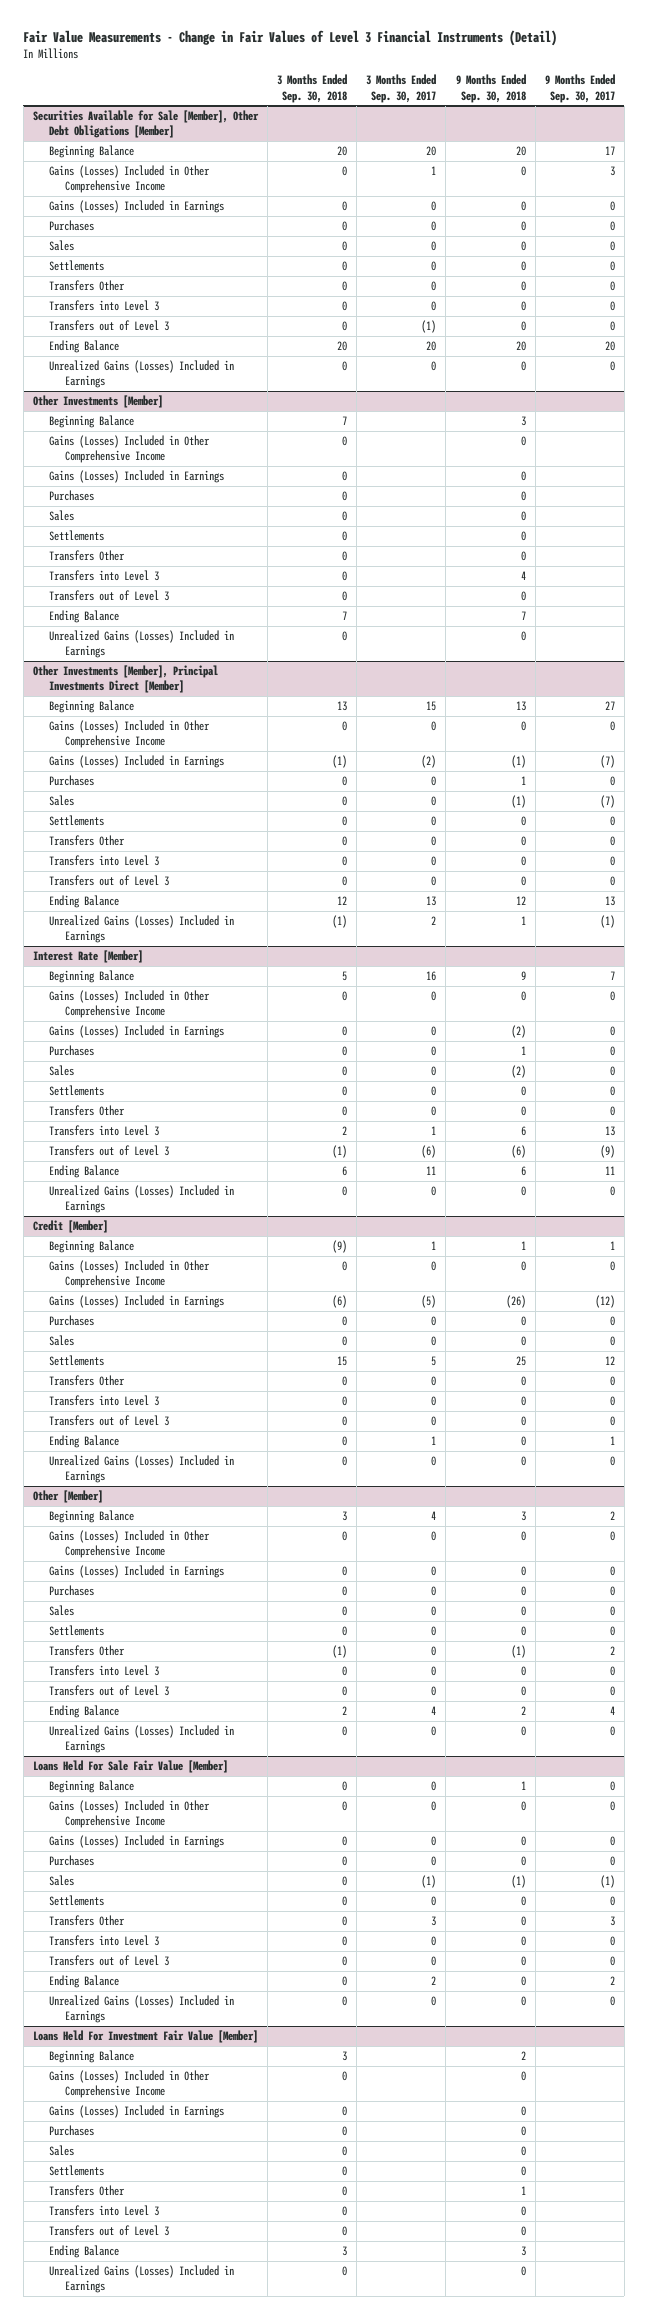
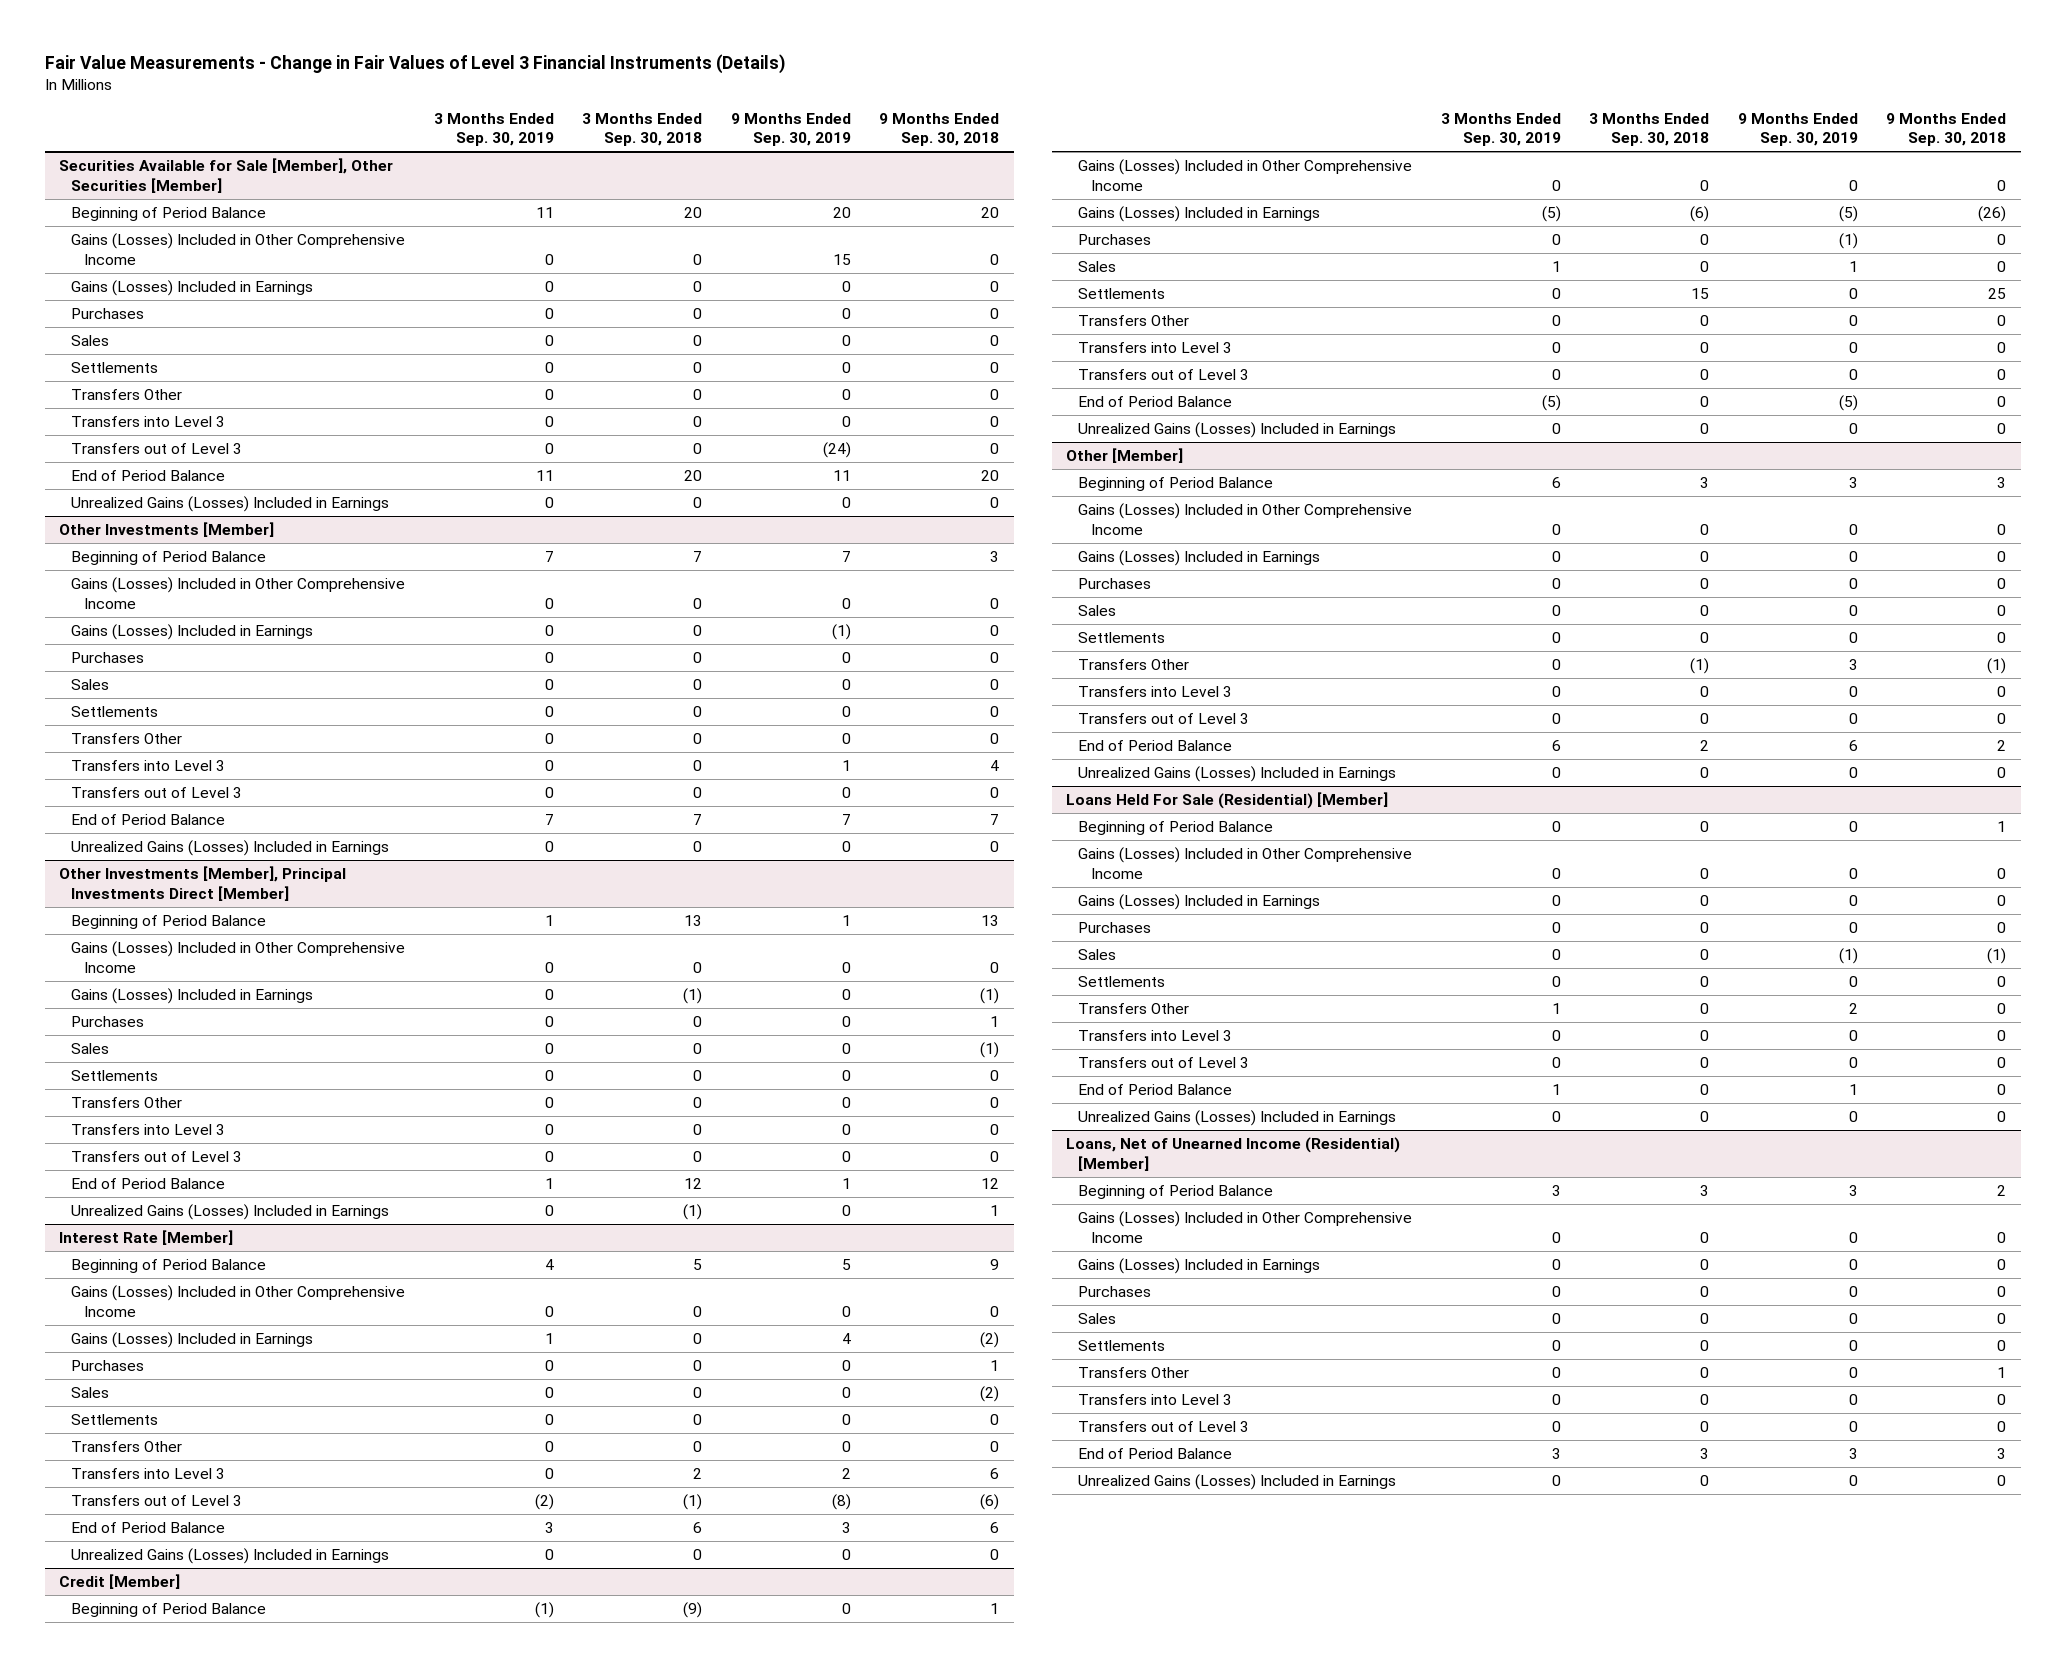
[23,29,558,46] Fair Value Measurements - Change in Fair Values of Level 3 Financial Instruments (Detail) -> [44,53,785,74] Fair Value Measurements - Change in Fair Values of Level 3 Financial Instruments (Details)
[366,74,437,103] 3 Months Ended Sep. 30, 2017 -> none
[544,74,615,103] 9 Months Ended Sep. 30, 2017 -> none
none -> [433,112,554,147] 3 Months Ended Sep. 30, 2019
none -> [730,112,851,147] 9 Months Ended Sep. 30, 2019
[32,110,259,139] Securities Available for Sale [Member], Other Debt Obligations [Member] -> [59,157,394,193] Securities Available for Sale [Member], Other Securities [Member]
[49,145,135,159] Beginning Balance -> [71,206,267,221] Beginning of Period Balance
[49,340,120,354] Ending Balance -> [71,469,226,481] End of Period Balance
[49,415,135,429] Beginning Balance -> [71,550,267,565] Beginning of Period Balance
[49,610,120,624] Ending Balance -> [71,813,226,825] End of Period Balance
[49,700,135,714] Beginning Balance -> [71,914,267,929] Beginning of Period Balance
[49,895,120,909] Ending Balance -> [71,1177,226,1189] End of Period Balance
[49,970,135,984] Beginning Balance -> [71,1258,267,1273] Beginning of Period Balance
[49,1165,120,1179] Ending Balance -> [71,1521,226,1533] End of Period Balance
[49,1240,135,1254] Beginning Balance -> [71,1602,267,1617] Beginning of Period Balance
[49,1435,120,1449] Ending Balance -> [1078,395,1233,407] End of Period Balance
[49,1510,135,1524] Beginning Balance -> [1078,476,1274,491] Beginning of Period Balance
[49,1705,120,1719] Ending Balance -> [1078,739,1233,751] End of Period Balance
[32,1760,228,1774] Loans Held For Sale Fair Value [Member] -> [1066,791,1389,809] Loans Held For Sale (Residential) [Member]
[49,1780,135,1794] Beginning Balance -> [1078,820,1274,835] Beginning of Period Balance
[49,1975,120,1989] Ending Balance -> [1078,1083,1233,1095] End of Period Balance
[32,2030,258,2044] Loans Held For Investment Fair Value [Member] -> [1066,1136,1401,1171] Loans, Net of Unearned Income (Residential) [Member]
[49,2050,135,2064] Beginning Balance -> [1078,1184,1274,1199] Beginning of Period Balance
[49,2245,120,2259] Ending Balance -> [1078,1447,1233,1459] End of Period Balance

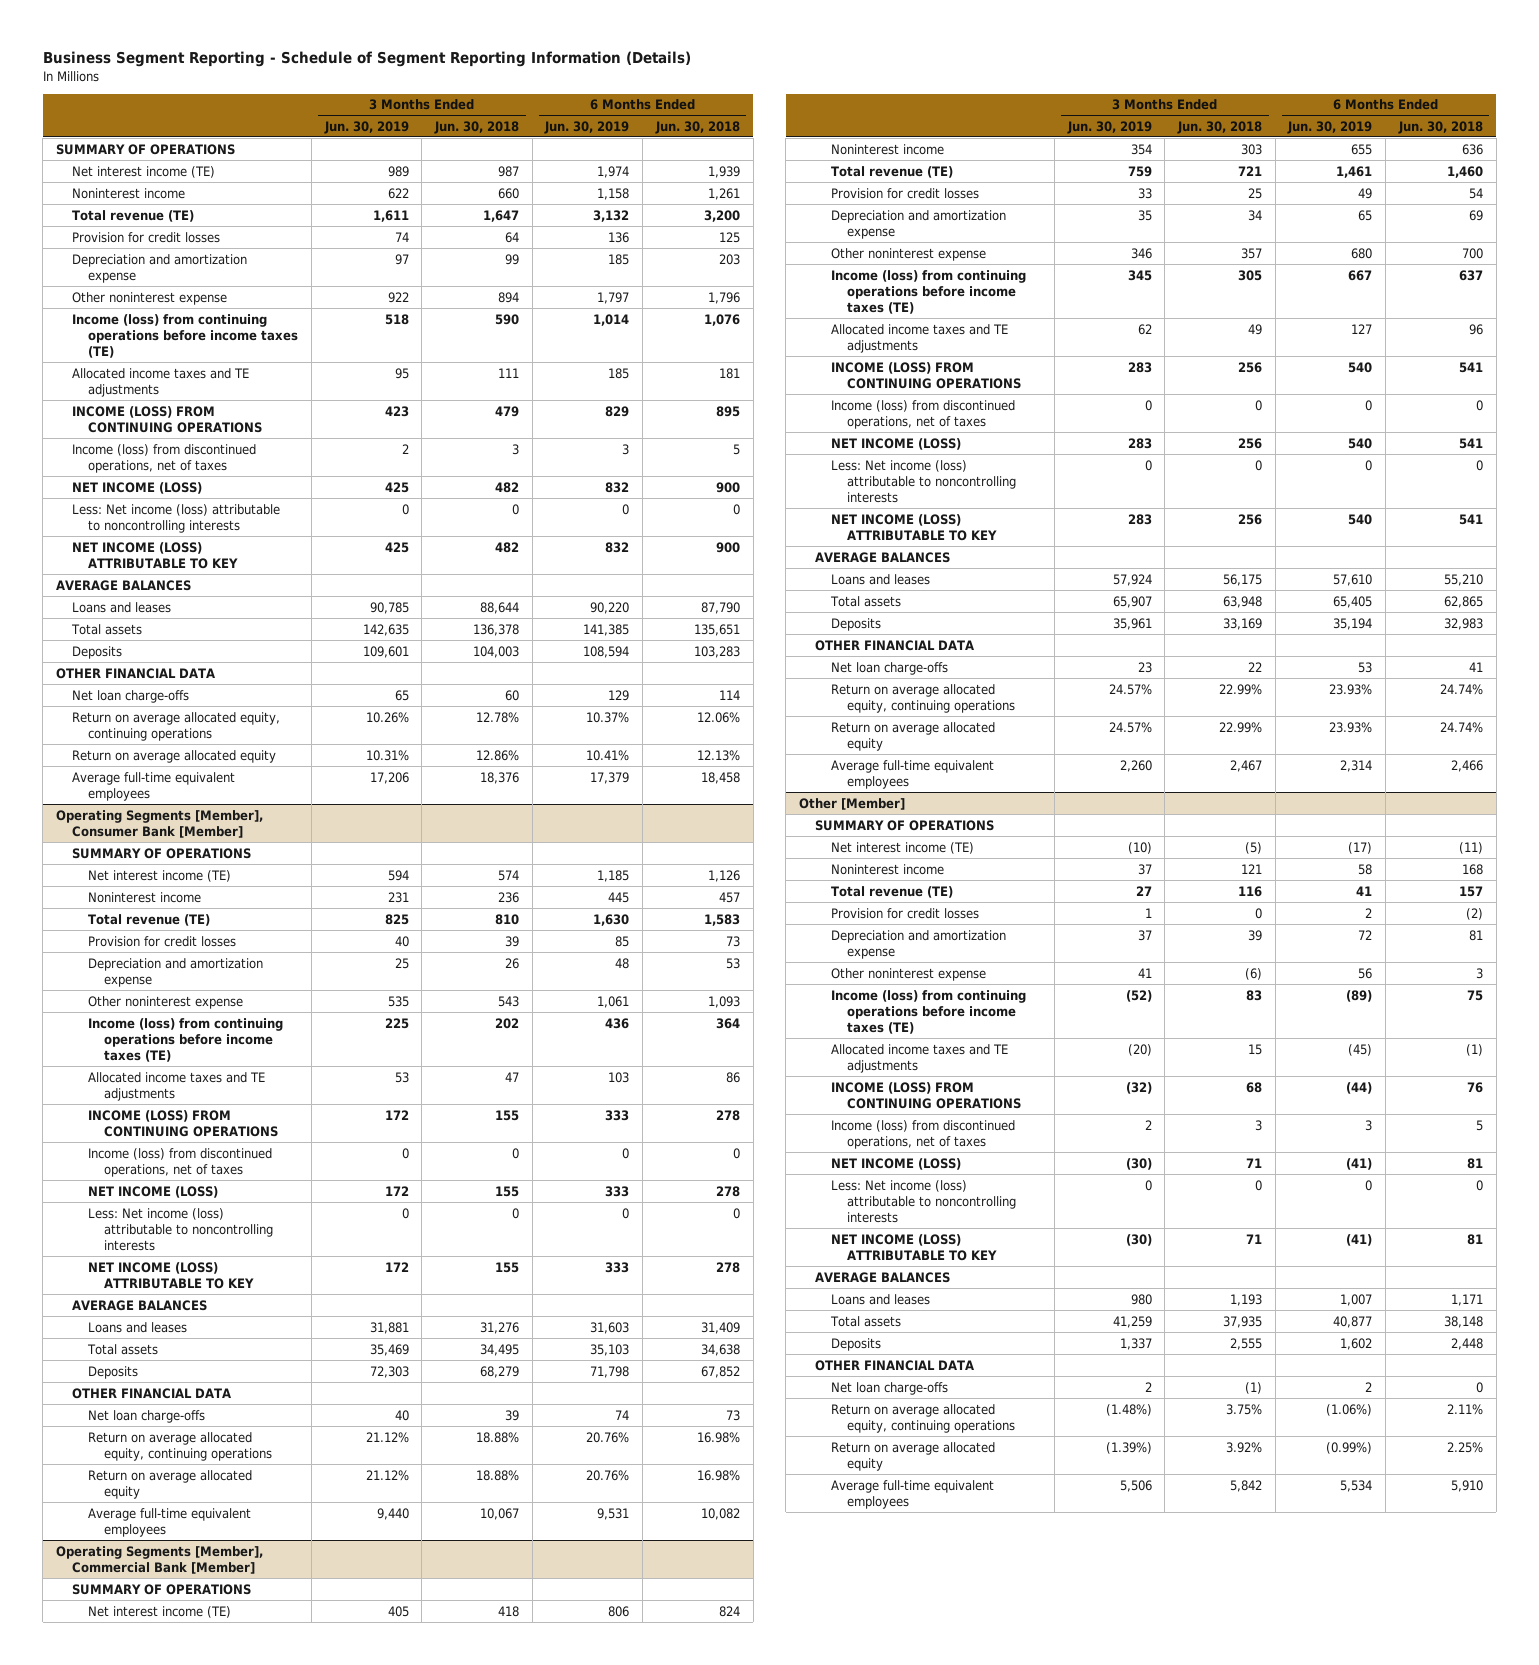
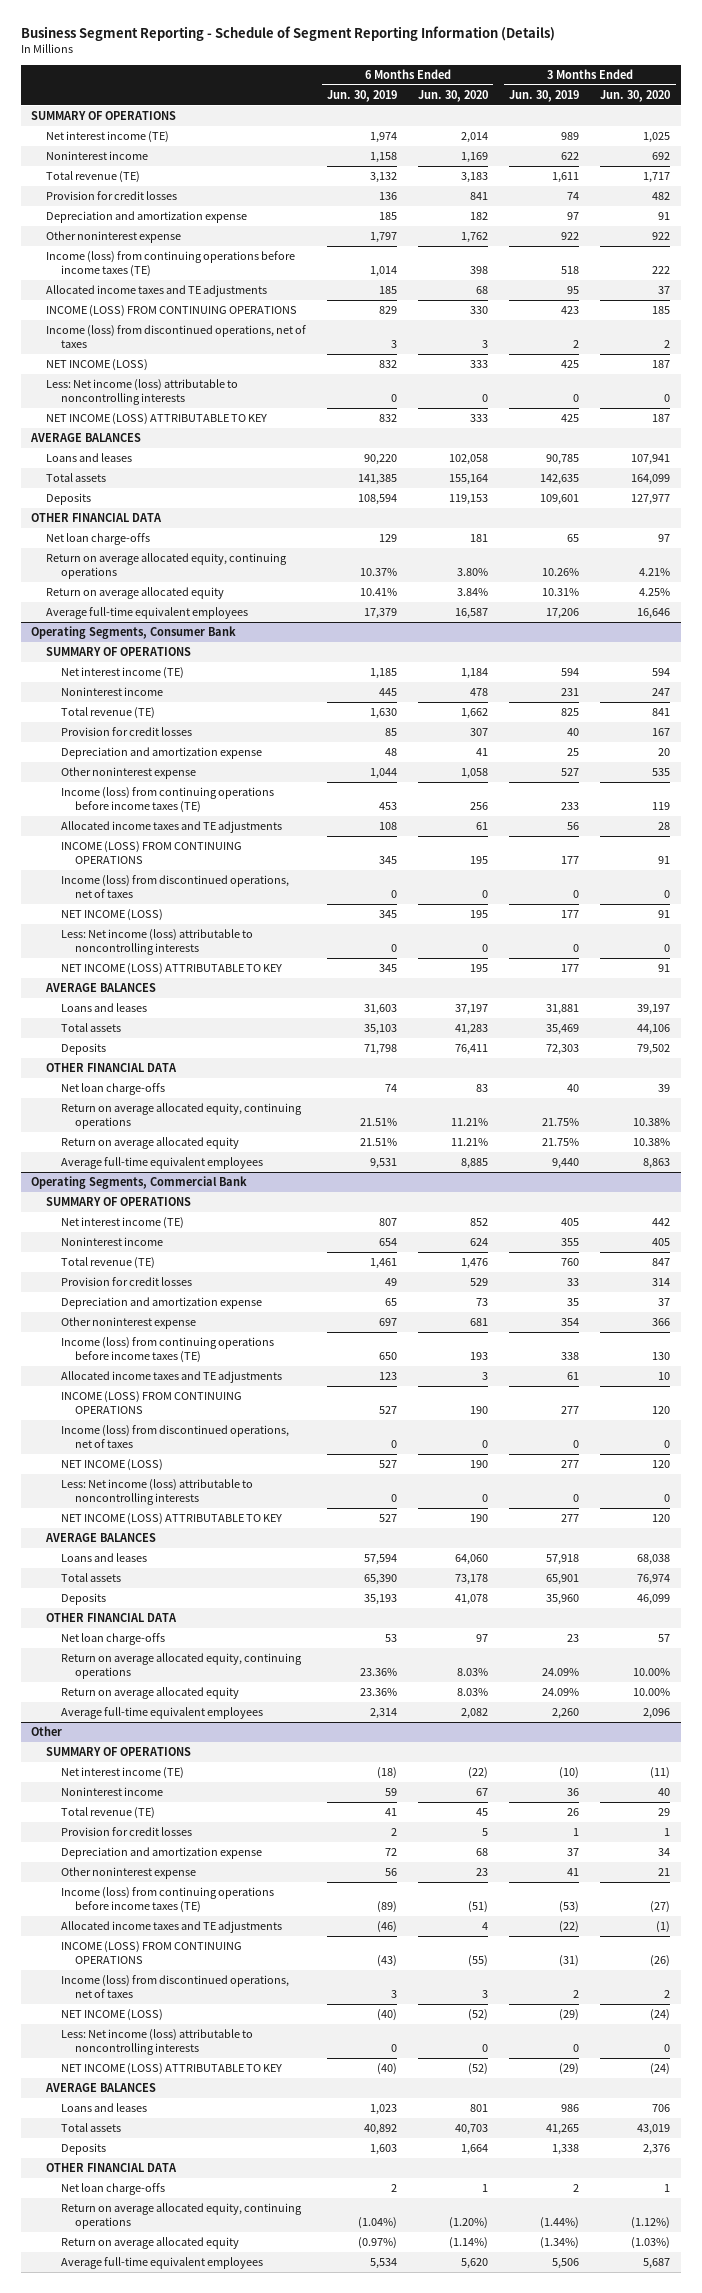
[433,120,519,134] Jun. 30, 2018 -> none
[654,120,740,134] Jun. 30, 2018 -> none
none -> [418,89,489,102] Jun. 30, 2020
none -> [600,89,671,102] Jun. 30, 2020
[55,809,263,838] Operating Segments [Member], Consumer Bank [Member] -> [31,626,237,640] Operating Segments, Consumer Bank
[387,995,409,1007] 535 -> [561,768,580,777] 527
[597,995,630,1008] 1,061 -> [370,768,398,780] 1,044
[384,1017,409,1029] 225 -> [561,802,580,811] 233
[605,1017,630,1029] 436 -> [379,802,398,811] 453
[394,1071,409,1083] 53 -> [567,822,580,831] 56
[608,1071,630,1083] 103 -> [379,822,398,831] 108
[384,1109,409,1120] 172 -> [561,856,580,865] 177
[605,1109,630,1121] 333 -> [379,856,398,865] 345
[384,1185,409,1196] 172 -> [561,910,580,919] 177
[605,1185,630,1197] 333 -> [379,910,398,919] 345
[384,1261,409,1272] 172 -> [561,964,580,973] 177
[605,1261,630,1273] 333 -> [379,964,398,973] 345
[365,1431,409,1443] 21.12% -> [542,1118,580,1127] 21.75%
[586,1431,630,1443] 20.76% -> [360,1118,398,1127] 21.51%
[365,1469,409,1481] 21.12% -> [542,1138,580,1147] 21.75%
[586,1469,630,1481] 20.76% -> [360,1138,398,1147] 21.51%
[55,1545,263,1574] Operating Segments [Member], Commercial Bank [Member] -> [31,1176,248,1190] Operating Segments, Commercial Bank
[608,1605,630,1617] 806 -> [379,1218,398,1227] 807
[1130,143,1152,155] 354 -> [561,1238,580,1247] 355
[1351,143,1373,155] 655 -> [379,1238,398,1247] 654
[1127,165,1152,177] 759 -> [561,1258,580,1267] 760
[1130,247,1152,259] 346 -> [561,1318,580,1327] 354
[1351,247,1373,259] 680 -> [379,1318,398,1327] 697
[1127,269,1152,281] 345 -> [561,1352,580,1361] 338
[1348,269,1373,281] 667 -> [379,1352,398,1361] 650
[1137,323,1152,335] 62 -> [567,1372,580,1381] 61
[1351,323,1373,334] 127 -> [379,1372,398,1381] 123
[1127,361,1152,373] 283 -> [561,1406,580,1415] 277
[1348,361,1373,373] 540 -> [379,1406,398,1415] 527
[1127,437,1152,449] 283 -> [561,1460,580,1469] 277
[1348,437,1373,449] 540 -> [379,1460,398,1469] 527
[1127,513,1152,525] 283 -> [561,1514,580,1523] 277
[1348,513,1373,525] 540 -> [379,1514,398,1523] 527
[1112,573,1152,586] 57,924 -> [546,1554,580,1566] 57,918
[1333,573,1373,586] 57,610 -> [364,1554,398,1566] 57,594
[1112,595,1152,608] 65,907 -> [546,1574,580,1586] 65,901
[1333,595,1373,608] 65,405 -> [364,1574,398,1586] 65,390
[1112,617,1152,630] 35,961 -> [546,1594,580,1606] 35,960
[1333,617,1373,630] 35,194 -> [364,1594,398,1606] 35,193
[1108,683,1152,695] 24.57% -> [542,1668,580,1677] 24.09%
[1329,683,1373,695] 23.93% -> [360,1668,398,1677] 23.36%
[1108,721,1152,733] 24.57% -> [542,1688,580,1697] 24.09%
[1329,721,1373,733] 23.93% -> [360,1688,398,1697] 23.36%
[798,797,905,810] Other [Member] -> [31,1726,63,1737] Other
[1348,841,1373,854] (17) -> [377,1767,398,1780] (18)
[1137,863,1152,875] 37 -> [567,1788,580,1797] 36
[1358,863,1373,875] 58 -> [385,1788,398,1797] 59
[1135,885,1152,896] 27 -> [567,1808,580,1817] 26
[1125,989,1152,1002] (52) -> [559,1901,580,1914] (53)
[1127,1043,1152,1056] (20) -> [559,1921,580,1934] (22)
[1348,1043,1373,1056] (45) -> [377,1921,398,1934] (46)
[1125,1081,1152,1094] (32) -> [559,1955,580,1968] (31)
[1346,1081,1373,1094] (44) -> [377,1955,398,1968] (43)
[1125,1157,1152,1170] (30) -> [559,2009,580,2022] (29)
[1346,1157,1373,1170] (41) -> [377,2009,398,2022] (40)
[1125,1233,1152,1246] (30) -> [559,2063,580,2076] (29)
[1346,1233,1373,1246] (41) -> [377,2063,398,2076] (40)
[1130,1293,1152,1305] 980 -> [561,2104,580,2113] 986
[1340,1293,1373,1306] 1,007 -> [370,2104,398,2116] 1,023
[1112,1315,1152,1328] 41,259 -> [546,2124,580,2136] 41,265
[1333,1315,1373,1328] 40,877 -> [364,2124,398,2136] 40,892
[1119,1337,1152,1350] 1,337 -> [552,2144,580,2156] 1,338
[1340,1337,1373,1350] 1,602 -> [370,2144,398,2156] 1,603
[1105,1403,1152,1416] (1.48%) -> [540,2217,580,2230] (1.44%)
[1326,1403,1373,1416] (1.06%) -> [358,2217,398,2230] (1.04%)
[1105,1441,1152,1454] (1.39%) -> [540,2237,580,2250] (1.34%)
[1326,1441,1373,1454] (0.99%) -> [358,2237,398,2250] (0.97%)

